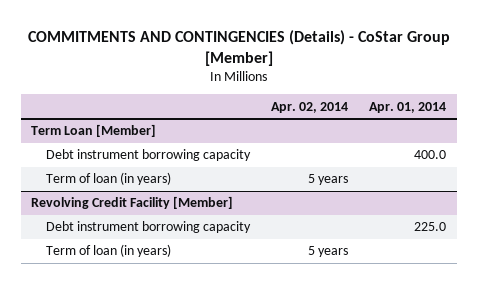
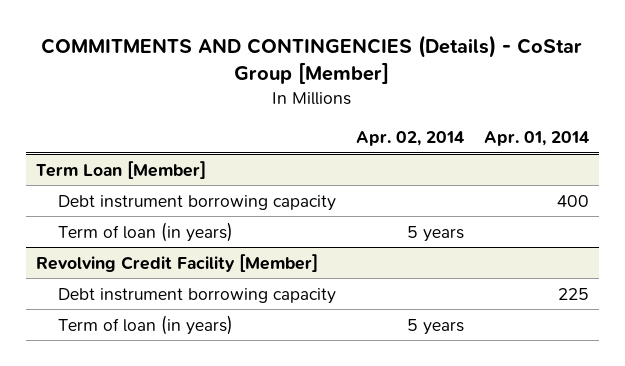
[414,150,447,160] 400.0 -> [557,194,590,207] 400
[414,222,447,232] 225.0 -> [558,287,590,300] 225

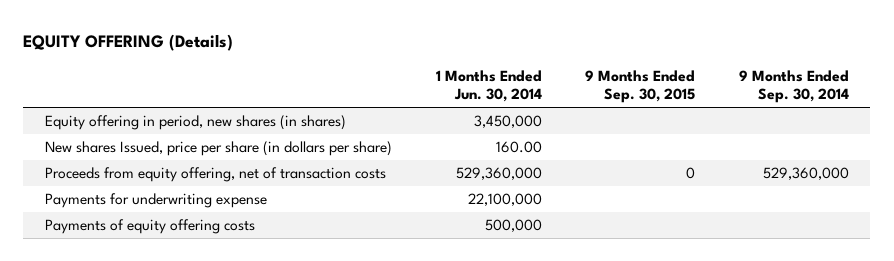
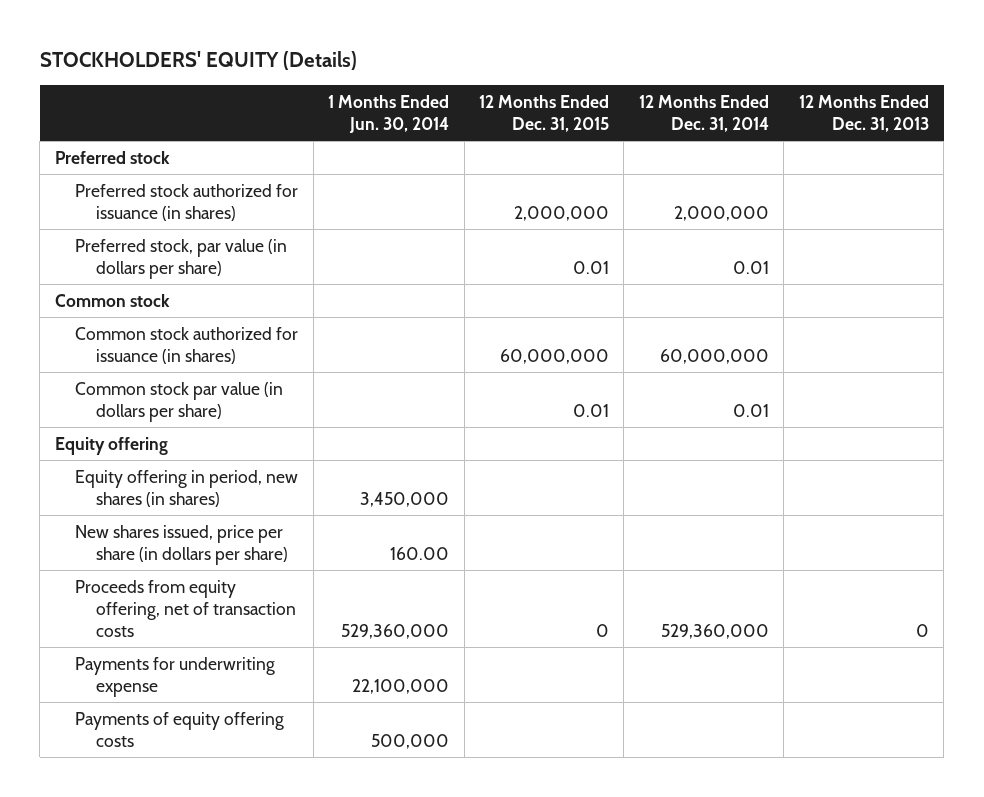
[23,34,234,52] EQUITY OFFERING (Details) -> [39,51,357,71] STOCKHOLDERS' EQUITY (Details)
[585,69,696,104] 9 Months Ended Sep. 30, 2015 -> none
[738,69,849,104] 9 Months Ended Sep. 30, 2014 -> none
none -> [478,94,609,132] 12 Months Ended Dec. 31, 2015
none -> [638,94,769,132] 12 Months Ended Dec. 31, 2014
none -> [798,94,929,132] 12 Months Ended Dec. 31, 2013
none -> [54,150,170,164] Preferred stock
none -> [75,183,299,221] Preferred stock authorized for issuance (in shares)
none -> [75,238,288,279] Preferred stock, par value (in dollars per share)
none -> [54,293,170,307] Common stock
none -> [75,326,299,364] Common stock authorized for issuance (in shares)
none -> [75,381,284,422] Common stock par value (in dollars per share)
none -> [54,436,168,455] Equity offering
[45,141,393,157] New shares Issued, price per share (in dollars per share) -> [75,524,288,565] New shares issued, price per share (in dollars per share)

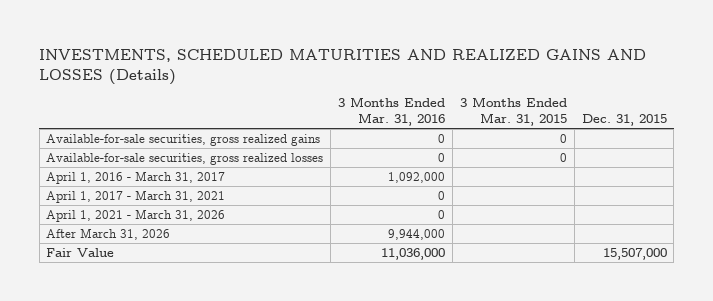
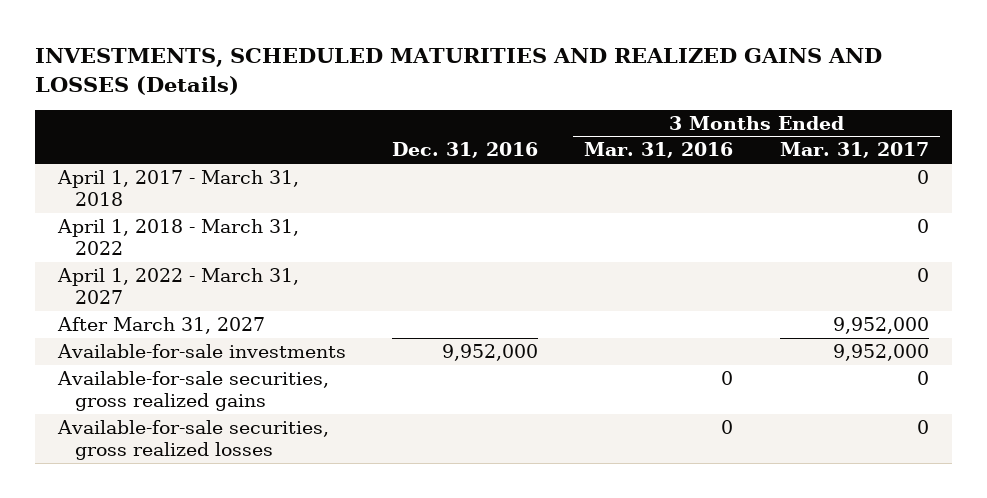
[459,97,567,127] 3 Months Ended Mar. 31, 2015 -> none
[581,114,667,127] Dec. 31, 2015 -> none
none -> [392,142,539,159] Dec. 31, 2016
none -> [779,142,929,159] Mar. 31, 2017
none -> [56,169,299,207] April 1, 2017 - March 31, 2018
none -> [56,218,299,256] April 1, 2018 - March 31, 2022
none -> [56,267,299,305] April 1, 2022 - March 31, 2027
none -> [56,316,265,334] After March 31, 2027
none -> [56,343,346,358] Available-for-sale investments
[46,171,226,185] April 1, 2016 - March 31, 2017 -> none
[46,190,226,204] April 1, 2017 - March 31, 2021 -> none
[46,209,226,223] April 1, 2021 - March 31, 2026 -> none
[46,228,171,241] After March 31, 2026 -> none
[46,248,115,258] Fair Value -> none

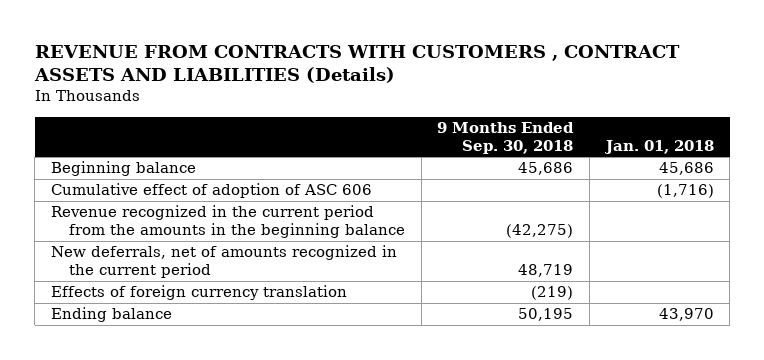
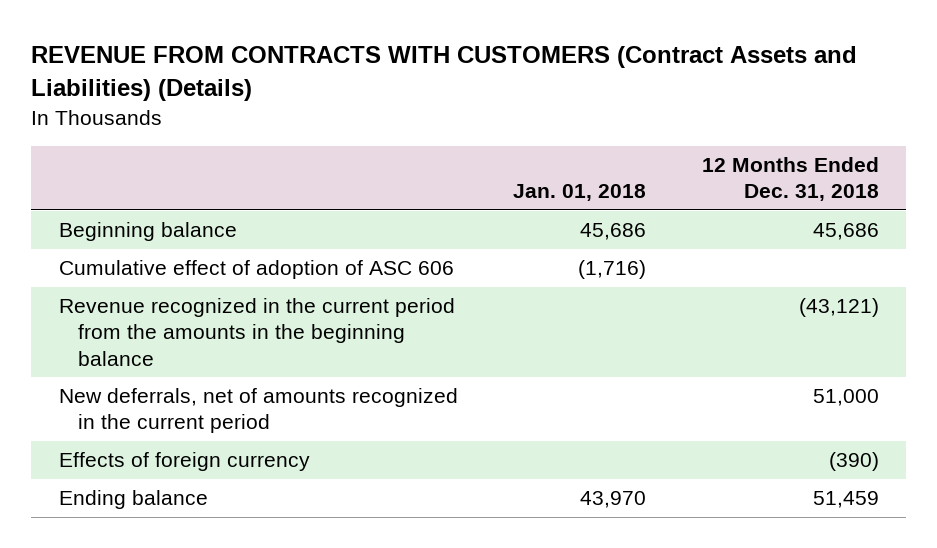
[33,44,680,84] REVENUE FROM CONTRACTS WITH CUSTOMERS , CONTRACT ASSETS AND LIABILITIES (Details) -> [30,46,857,102] REVENUE FROM CONTRACTS WITH CUSTOMERS (Contract Assets and Liabilities) (Details)
[437,122,575,154] 9 Months Ended Sep. 30, 2018 -> none
none -> [701,156,879,202] 12 Months Ended Dec. 31, 2018
[50,285,347,301] Effects of foreign currency translation -> [58,452,310,472] Effects of foreign currency

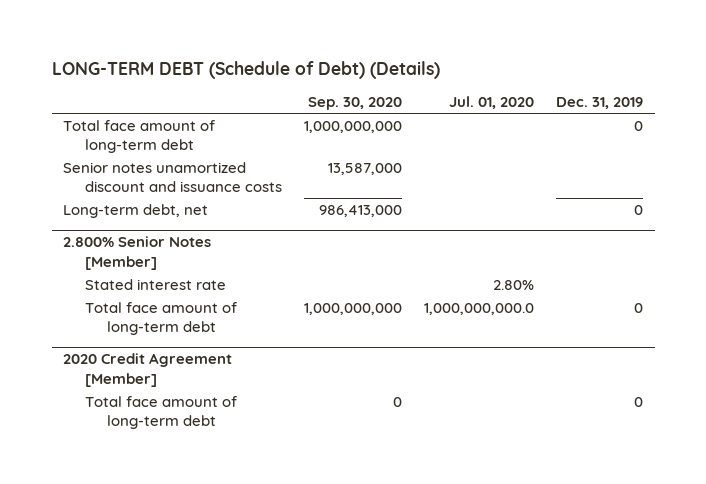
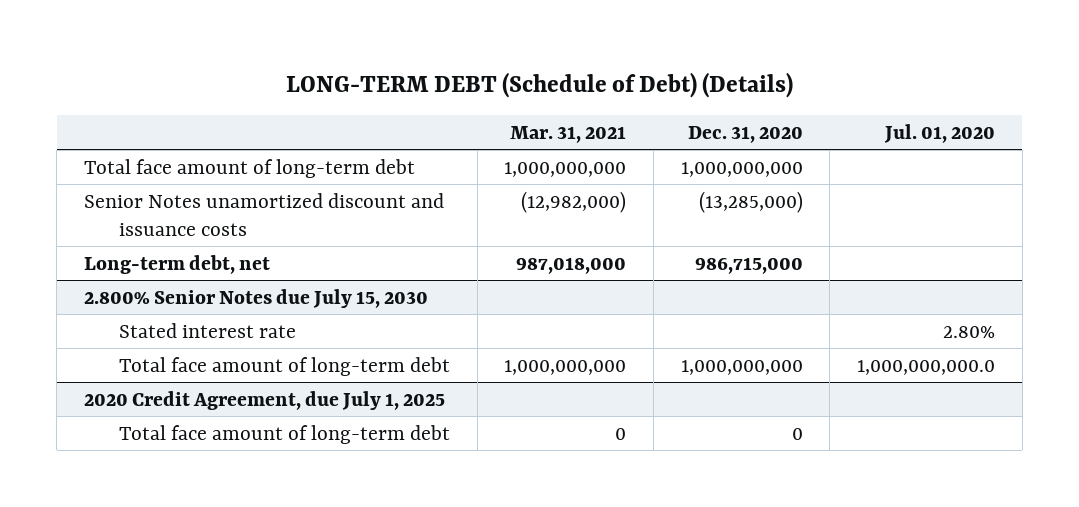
[308,97,403,111] Sep. 30, 2020 -> none
[556,97,644,110] Dec. 31, 2019 -> none
none -> [510,125,627,143] Mar. 31, 2021
none -> [687,125,803,143] Dec. 31, 2020
[63,161,282,192] Senior notes unamortized discount and issuance costs -> [83,192,444,236] Senior Notes unamortized discount and issuance costs
[63,236,212,270] 2.800% Senior Notes [Member] -> [83,288,428,308] 2.800% Senior Notes due July 15, 2030
[63,353,233,387] 2020 Credit Agreement [Member] -> [83,390,445,410] 2020 Credit Agreement, due July 1, 2025

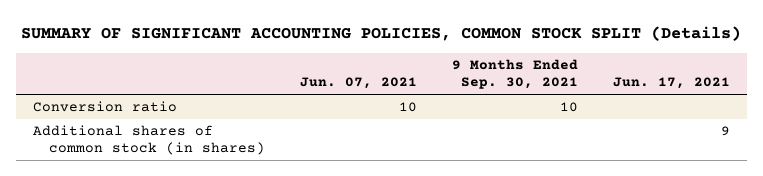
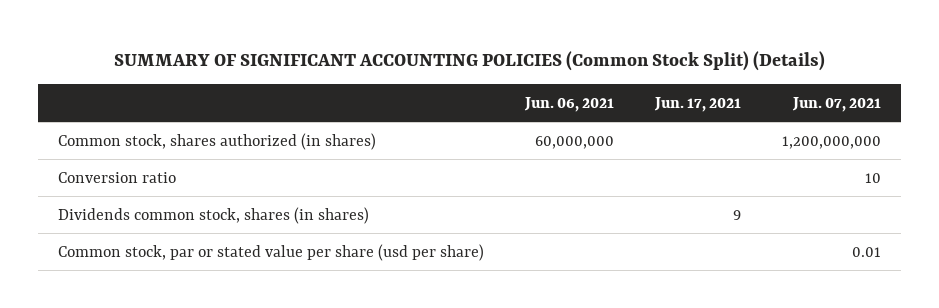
[21,26,742,42] SUMMARY OF SIGNIFICANT ACCOUNTING POLICIES, COMMON STOCK SPLIT (Details) -> [113,51,825,72] SUMMARY OF SIGNIFICANT ACCOUNTING POLICIES (Common Stock Split) (Details)
[451,59,578,90] 9 Months Ended Sep. 30, 2021 -> none
none -> [524,97,615,113] Jun. 06, 2021
none -> [58,132,377,150] Common stock, shares authorized (in shares)
[33,125,265,156] Additional shares of common stock (in shares) -> [58,206,370,224] Dividends common stock, shares (in shares)
none -> [58,243,485,261] Common stock, par or stated value per share (usd per share)

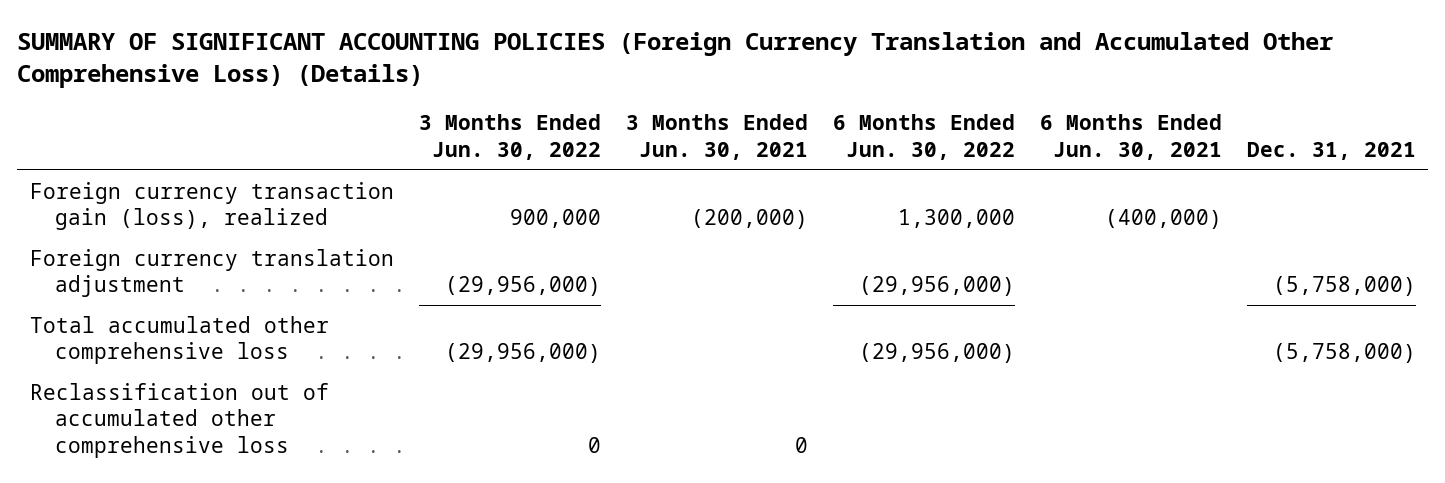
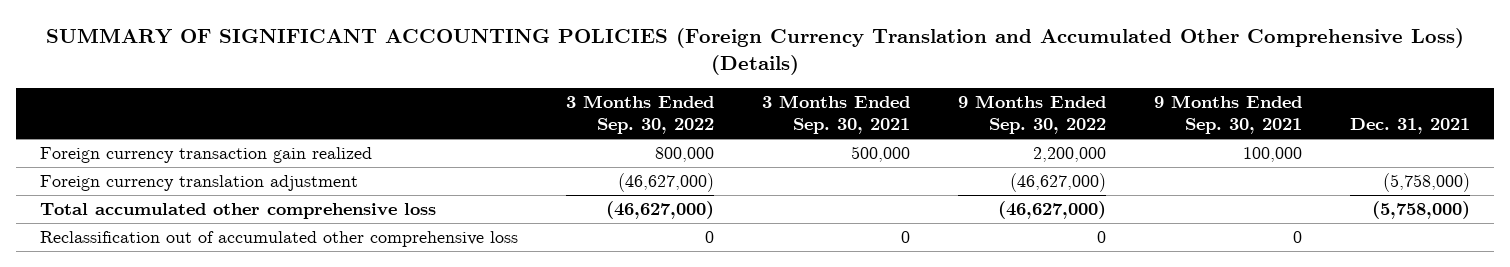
[418,114,601,161] 3 Months Ended Jun. 30, 2022 -> none
[625,114,808,161] 3 Months Ended Jun. 30, 2021 -> none
[832,114,1015,161] 6 Months Ended Jun. 30, 2022 -> none
[1039,114,1222,161] 6 Months Ended Jun. 30, 2021 -> none
none -> [565,94,714,135] 3 Months Ended Sep. 30, 2022
none -> [761,94,910,135] 3 Months Ended Sep. 30, 2021
none -> [957,94,1106,135] 9 Months Ended Sep. 30, 2022
none -> [1154,94,1303,135] 9 Months Ended Sep. 30, 2021
[29,181,394,231] Foreign currency transaction gain (loss), realized -> [39,147,372,164] Foreign currency transaction gain realized

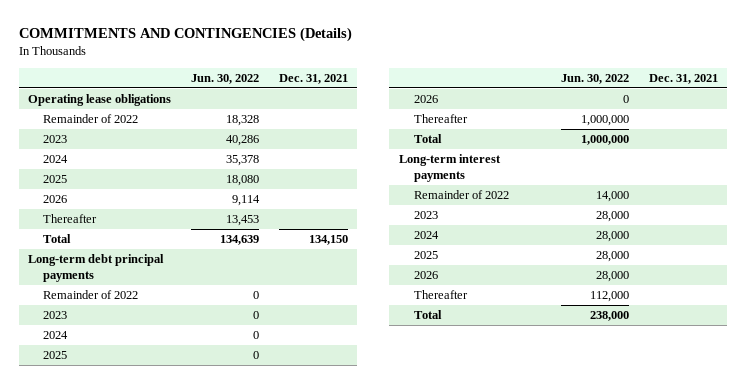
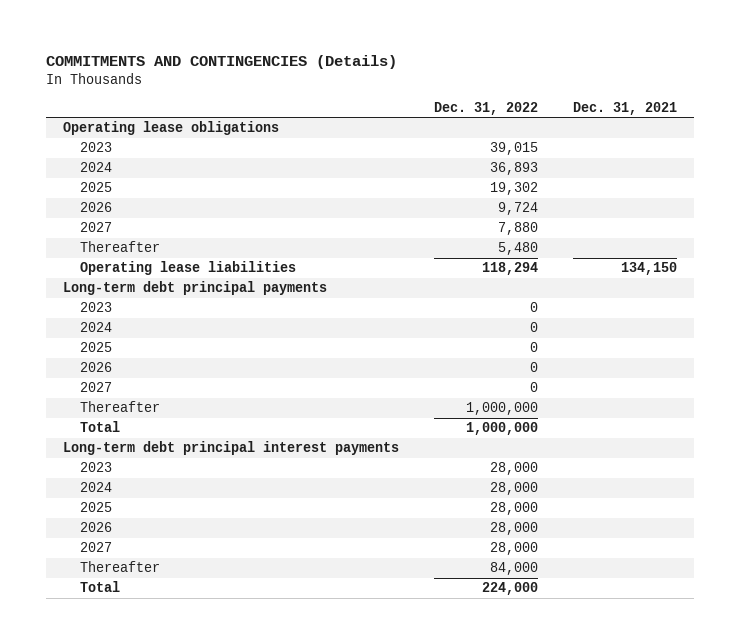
[190,73,259,84] Jun. 30, 2022 -> none
none -> [434,101,539,115] Dec. 31, 2022
[43,114,139,124] Remainder of 2022 -> none
none -> [80,222,113,233] 2027
[43,234,72,244] Total -> [80,261,297,276] Operating lease liabilities
[43,290,139,300] Remainder of 2022 -> none
none -> [80,382,113,393] 2027
[413,190,509,200] Remainder of 2022 -> none
[398,154,501,182] Long-term interest payments -> [63,441,400,456] Long-term debt principal interest payments
none -> [80,542,113,553] 2027

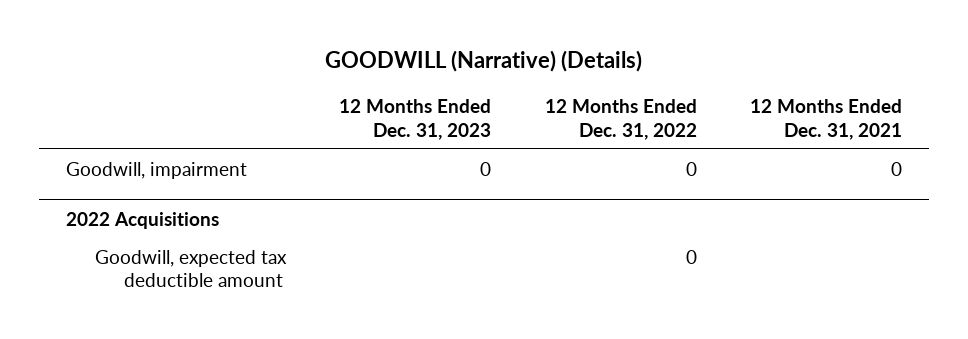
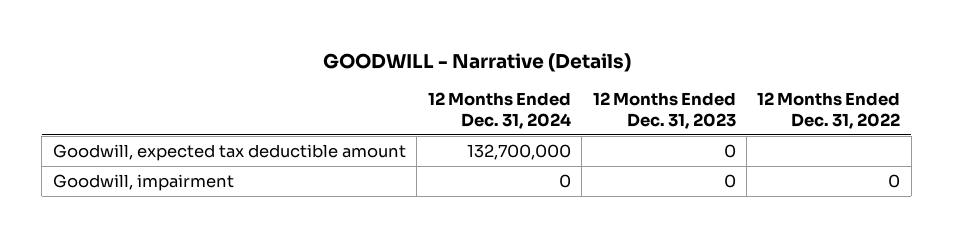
[324,50,642,73] GOODWILL (Narrative) (Details) -> [322,52,631,72] GOODWILL - Narrative (Details)
[749,98,902,140] 12 Months Ended Dec. 31, 2021 -> none
none -> [427,92,571,129] 12 Months Ended Dec. 31, 2024
none -> [52,144,406,162] Goodwill, expected tax deductible amount
[65,211,219,229] 2022 Acquisitions -> none
[94,249,287,288] Goodwill, expected tax deductible amount -> none

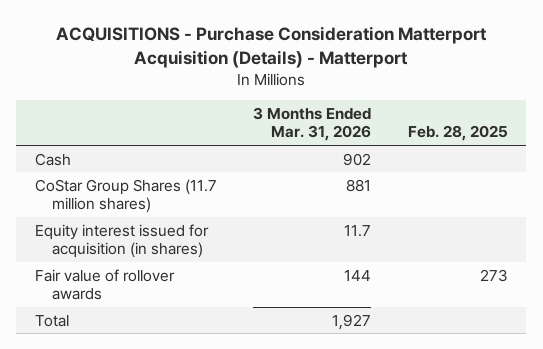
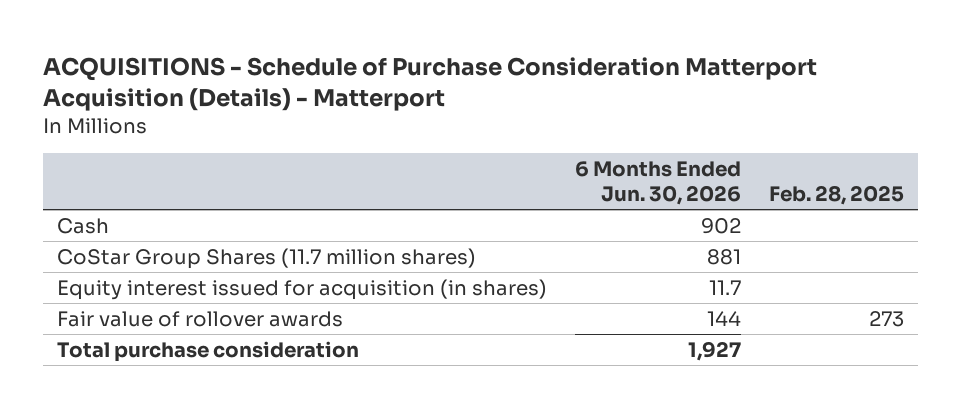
[56,26,488,68] ACQUISITIONS - Purchase Consideration Matterport Acquisition (Details) - Matterport -> [43,56,818,112] ACQUISITIONS - Schedule of Purchase Consideration Matterport Acquisition (Details) - Matterport
[253,106,372,142] 3 Months Ended Mar. 31, 2026 -> none
none -> [575,161,742,206] 6 Months Ended Jun. 30, 2026
[34,314,69,327] Total -> [57,340,360,362] Total purchase consideration

